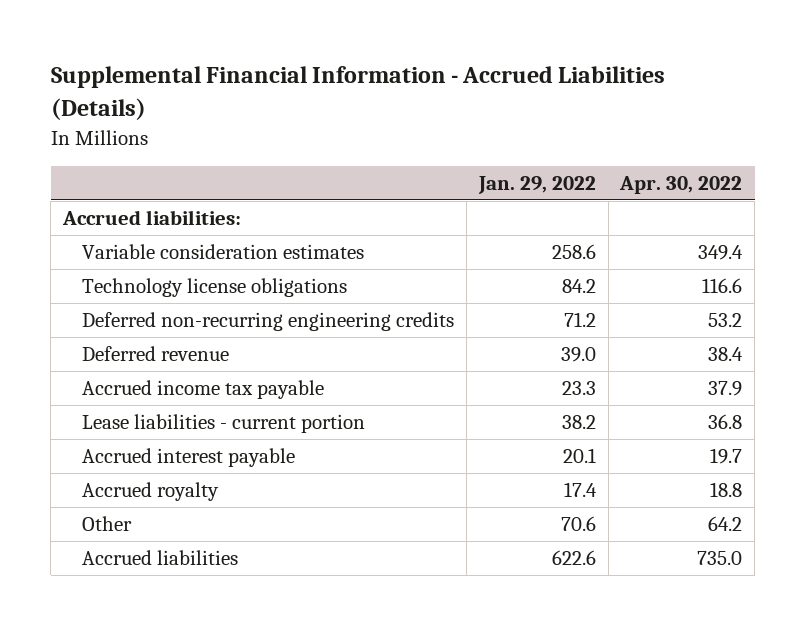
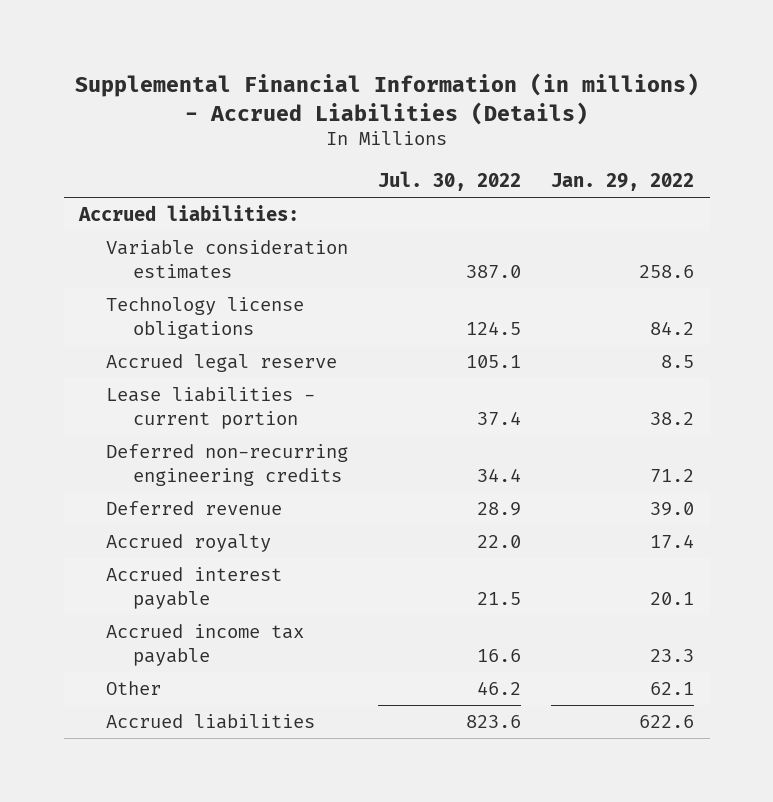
[50,66,665,121] Supplemental Financial Information - Accrued Liabilities (Details) -> [74,73,699,125] Supplemental Financial Information (in millions) - Accrued Liabilities (Details)
[619,175,743,194] Apr. 30, 2022 -> none
none -> [378,170,522,191] Jul. 30, 2022
none -> [105,354,337,373] Accrued legal reserve
[82,414,366,434] Lease liabilities - current portion -> [105,387,315,429] Lease liabilities - current portion
[82,448,296,468] Accrued interest payable -> [105,567,282,609] Accrued interest payable
[82,380,325,400] Accrued income tax payable -> [105,624,304,666] Accrued income tax payable
[560,516,596,532] 70.6 -> [650,682,695,696] 62.1

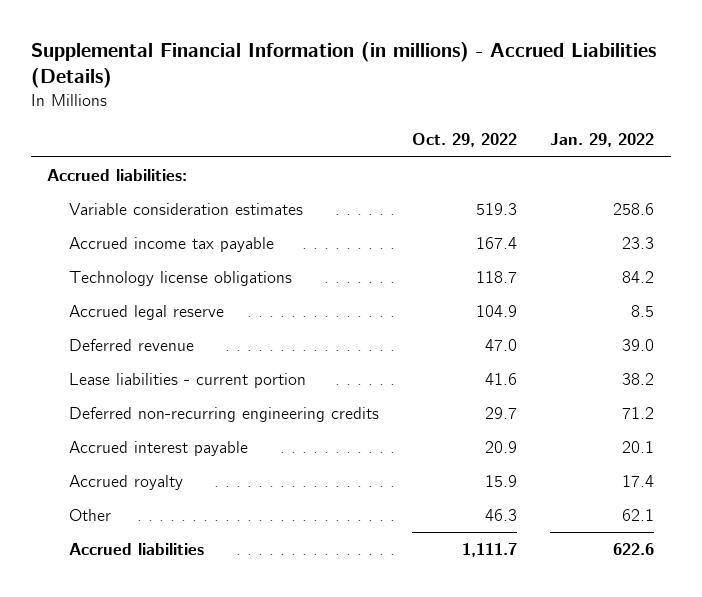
[378,170,522,191] Jul. 30, 2022 -> none
none -> [412,133,518,148] Oct. 29, 2022
[105,624,304,666] Accrued income tax payable -> [68,236,274,252] Accrued income tax payable
[105,501,282,516] Deferred revenue -> [68,338,194,351] Deferred revenue
[105,534,271,553] Accrued royalty -> [68,474,183,490] Accrued royalty

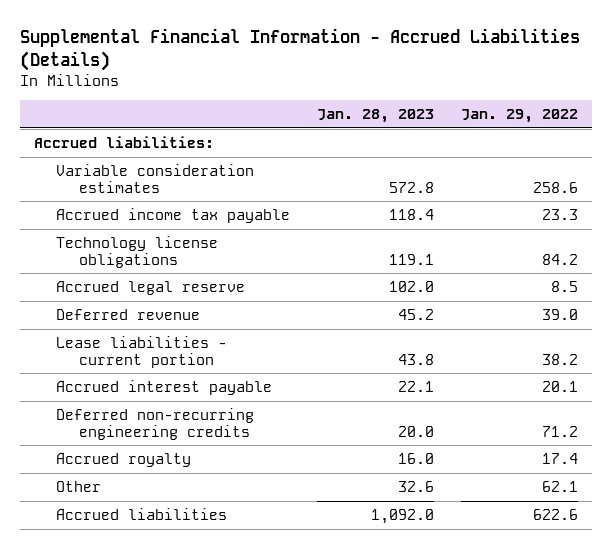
[30,41,656,89] Supplemental Financial Information (in millions) - Accrued Liabilities (Details) -> [20,27,581,71] Supplemental Financial Information - Accrued Liabilities (Details)
[412,133,518,148] Oct. 29, 2022 -> none
none -> [317,109,435,124] Jan. 28, 2023
[68,406,379,422] Deferred non-recurring engineering credits -> [56,407,255,440] Deferred non-recurring engineering credits

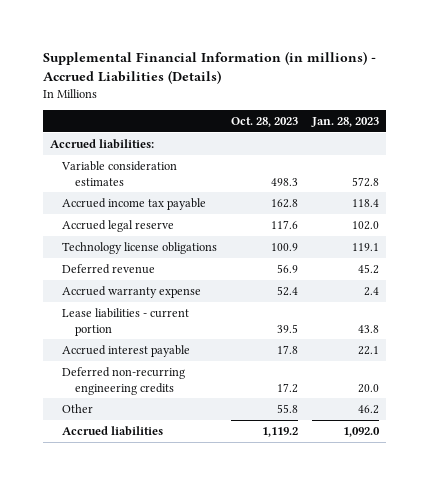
[20,27,581,71] Supplemental Financial Information - Accrued Liabilities (Details) -> [42,51,376,85] Supplemental Financial Information (in millions) - Accrued Liabilities (Details)
[461,109,579,124] Jan. 29, 2022 -> none
none -> [231,116,299,127] Oct. 28, 2023
[56,235,219,268] Technology license obligations -> [62,241,218,254] Technology license obligations
none -> [62,285,202,298] Accrued warranty expense
[56,452,192,467] Accrued royalty -> none
[398,480,435,492] 32.6 -> [357,404,379,414] 46.2

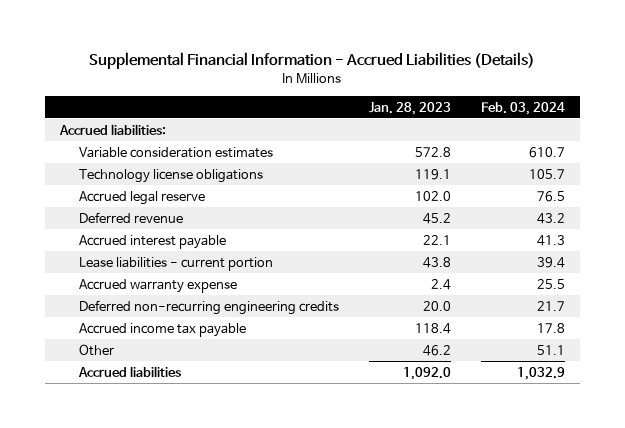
[42,51,376,85] Supplemental Financial Information (in millions) - Accrued Liabilities (Details) -> [89,52,536,70] Supplemental Financial Information - Accrued Liabilities (Details)
[231,116,299,127] Oct. 28, 2023 -> none
none -> [481,101,566,115] Feb. 03, 2024
[62,219,175,232] Accrued legal reserve -> [79,190,206,205] Accrued legal reserve
[62,307,190,336] Lease liabilities - current portion -> [79,256,274,271] Lease liabilities - current portion
[62,285,202,298] Accrued warranty expense -> [79,278,238,293] Accrued warranty expense
[62,197,207,210] Accrued income tax payable -> [79,322,247,337] Accrued income tax payable

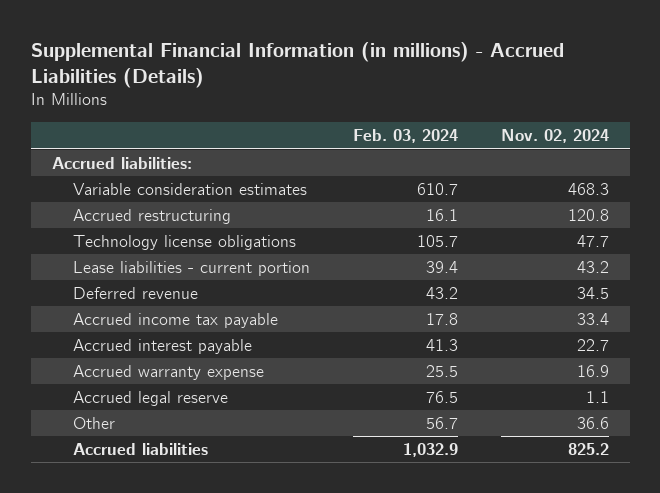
[89,52,536,70] Supplemental Financial Information - Accrued Liabilities (Details) -> [30,41,564,88] Supplemental Financial Information (in millions) - Accrued Liabilities (Details)
[369,101,452,115] Jan. 28, 2023 -> none
none -> [500,129,609,144] Nov. 02, 2024
none -> [73,208,232,224] Accrued restructuring
[79,256,274,271] Lease liabilities - current portion -> [73,260,311,276] Lease liabilities - current portion
[79,322,247,337] Accrued income tax payable -> [73,312,279,328] Accrued income tax payable
[79,299,340,315] Deferred non-recurring engineering credits -> none
[79,190,206,205] Accrued legal reserve -> [73,390,229,406] Accrued legal reserve
[537,344,566,355] 51.1 -> [425,416,458,429] 56.7

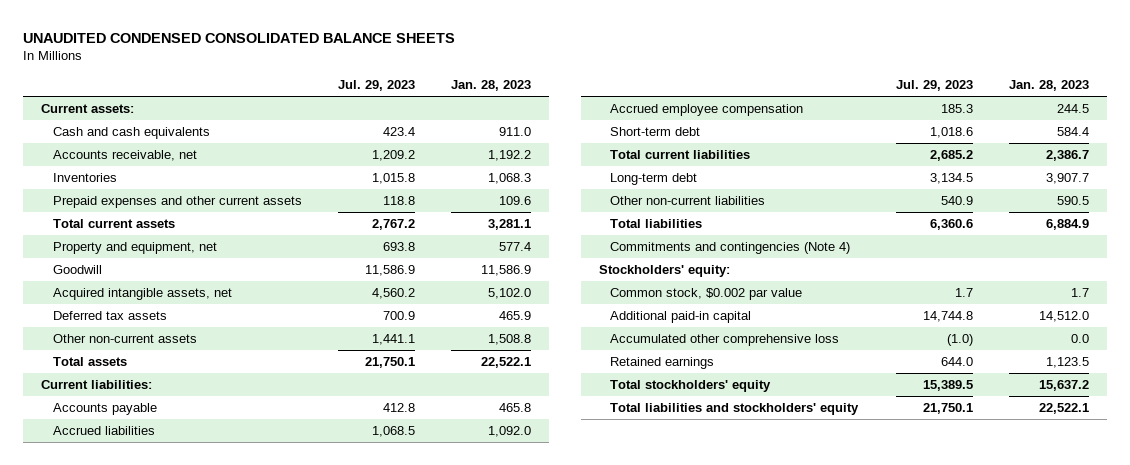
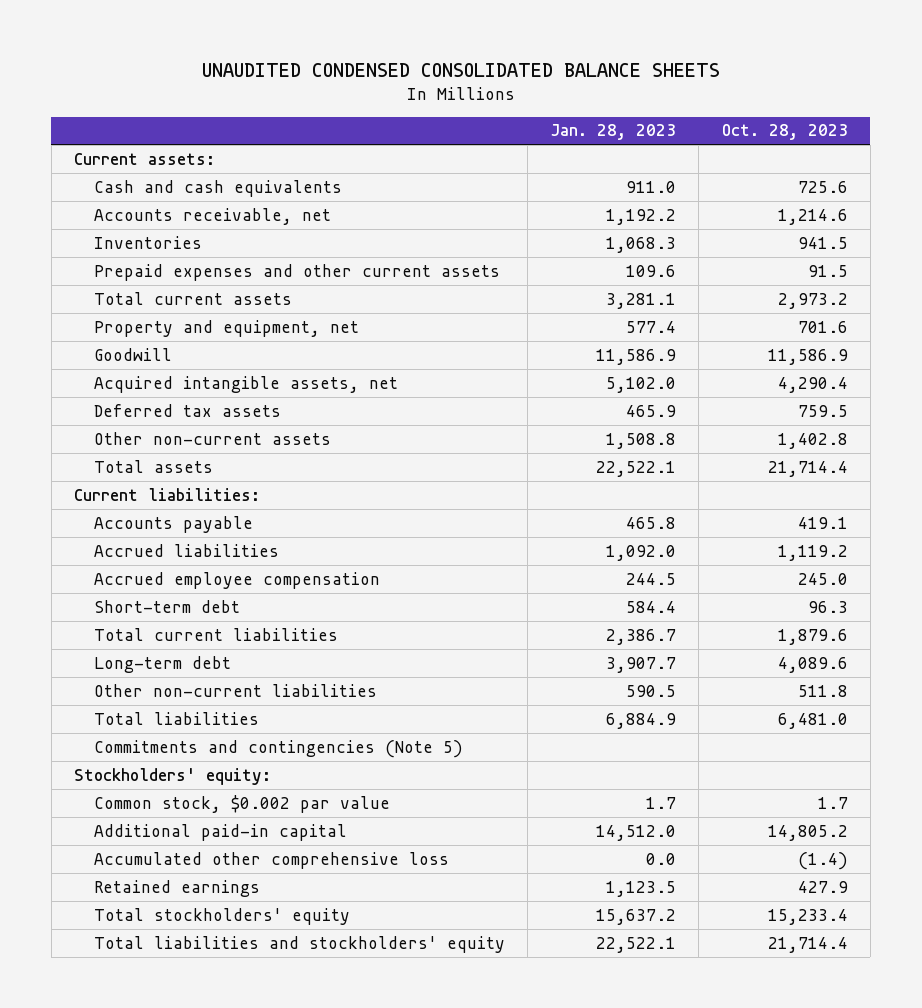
[337,80,415,92] Jul. 29, 2023 -> none
none -> [721,124,848,141] Oct. 28, 2023
[610,241,851,254] Commitments and contingencies (Note 4) -> [93,739,463,758] Commitments and contingencies (Note 5)

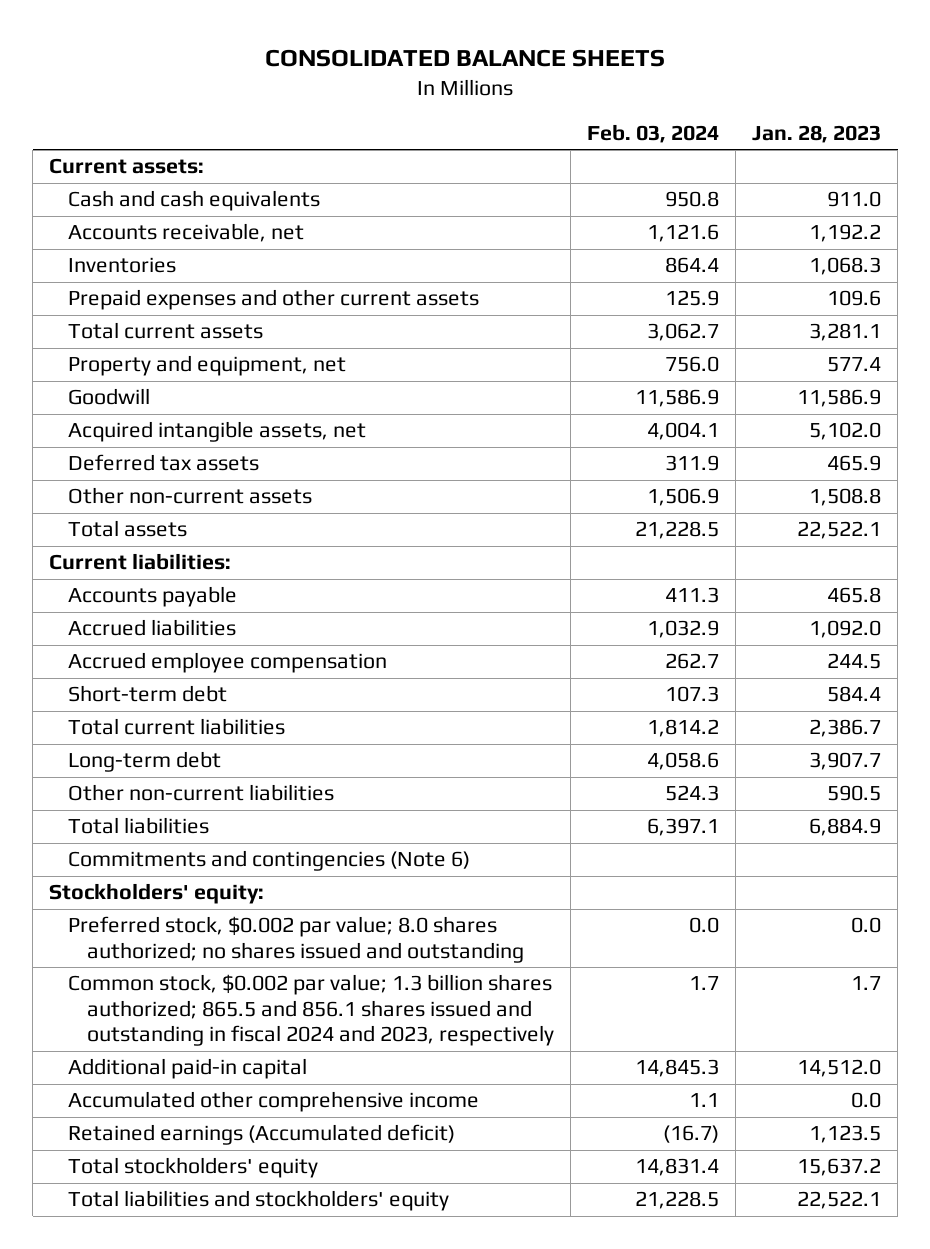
[201,63,720,78] UNAUDITED CONDENSED CONSOLIDATED BALANCE SHEETS -> [265,48,666,67] CONSOLIDATED BALANCE SHEETS
[721,124,848,141] Oct. 28, 2023 -> none
none -> [586,123,719,143] Feb. 03, 2024
[93,739,463,758] Commitments and contingencies (Note 5) -> [67,850,470,872] Commitments and contingencies (Note 6)
none -> [67,916,524,963] Preferred stock, $0.002 par value; 8.0 shares authorized; no shares issued and outstanding
[93,794,390,813] Common stock, $0.002 par value -> [67,974,554,1047] Common stock, $0.002 par value; 1.3 billion shares authorized; 865.5 and 856.1 shares issued and outstanding in fiscal 2024 and 2023, respectively
[93,851,449,869] Accumulated other comprehensive loss -> [67,1091,479,1113] Accumulated other comprehensive income
[93,879,260,897] Retained earnings -> [67,1124,455,1146] Retained earnings (Accumulated deficit)

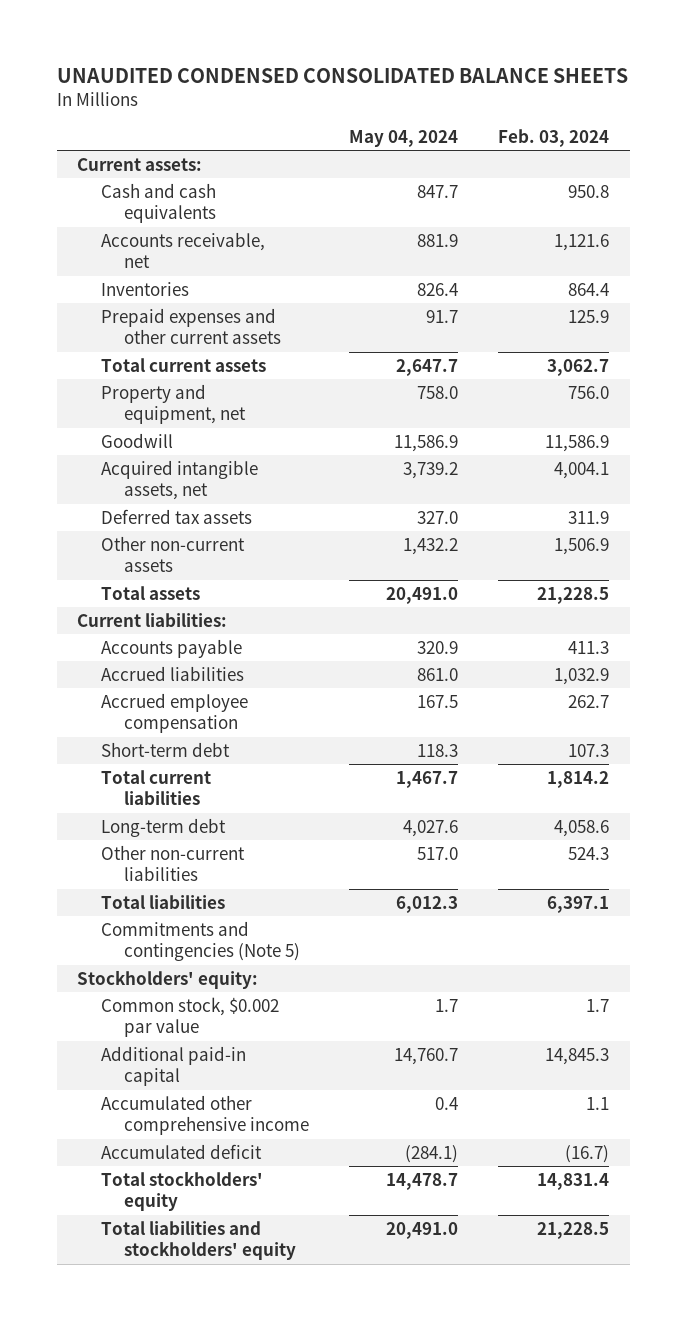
[265,48,666,67] CONSOLIDATED BALANCE SHEETS -> [57,68,629,84] UNAUDITED CONDENSED CONSOLIDATED BALANCE SHEETS
[752,124,882,143] Jan. 28, 2023 -> none
none -> [349,129,459,147] May 04, 2024
[67,850,470,872] Commitments and contingencies (Note 6) -> [100,920,301,962] Commitments and contingencies (Note 5)
[67,916,524,963] Preferred stock, $0.002 par value; 8.0 shares authorized; no shares issued and outstanding -> none
[67,974,554,1047] Common stock, $0.002 par value; 1.3 billion shares authorized; 865.5 and 856.1 shares issued and outstanding in fiscal 2024 and 2023, respectively -> [100,996,279,1038] Common stock, $0.002 par value
[67,1124,455,1146] Retained earnings (Accumulated deficit) -> [100,1143,262,1159] Accumulated deficit

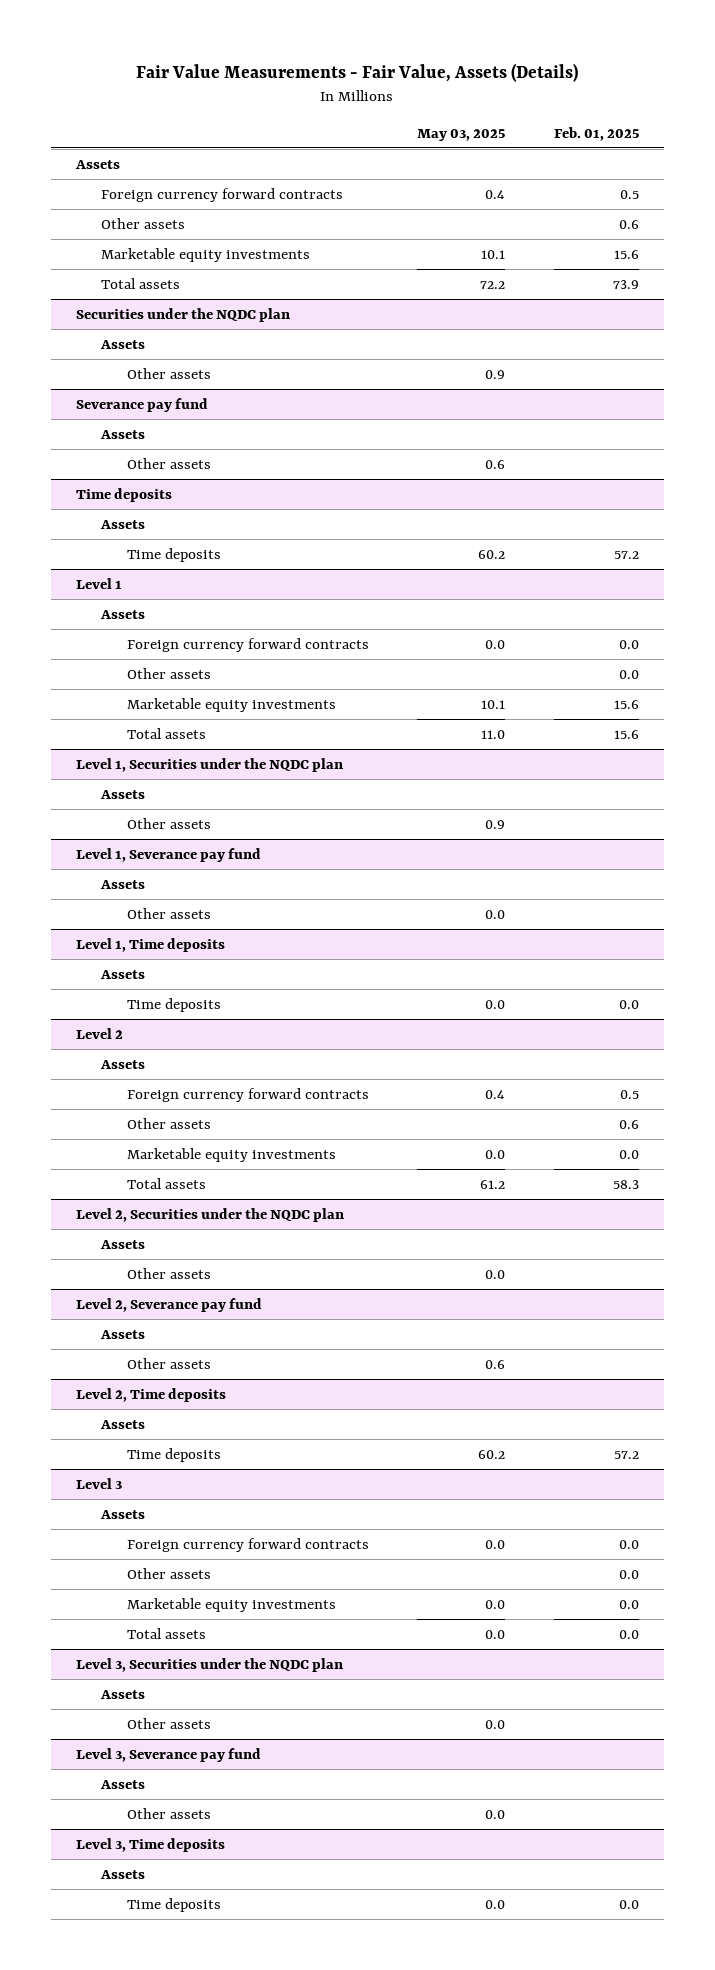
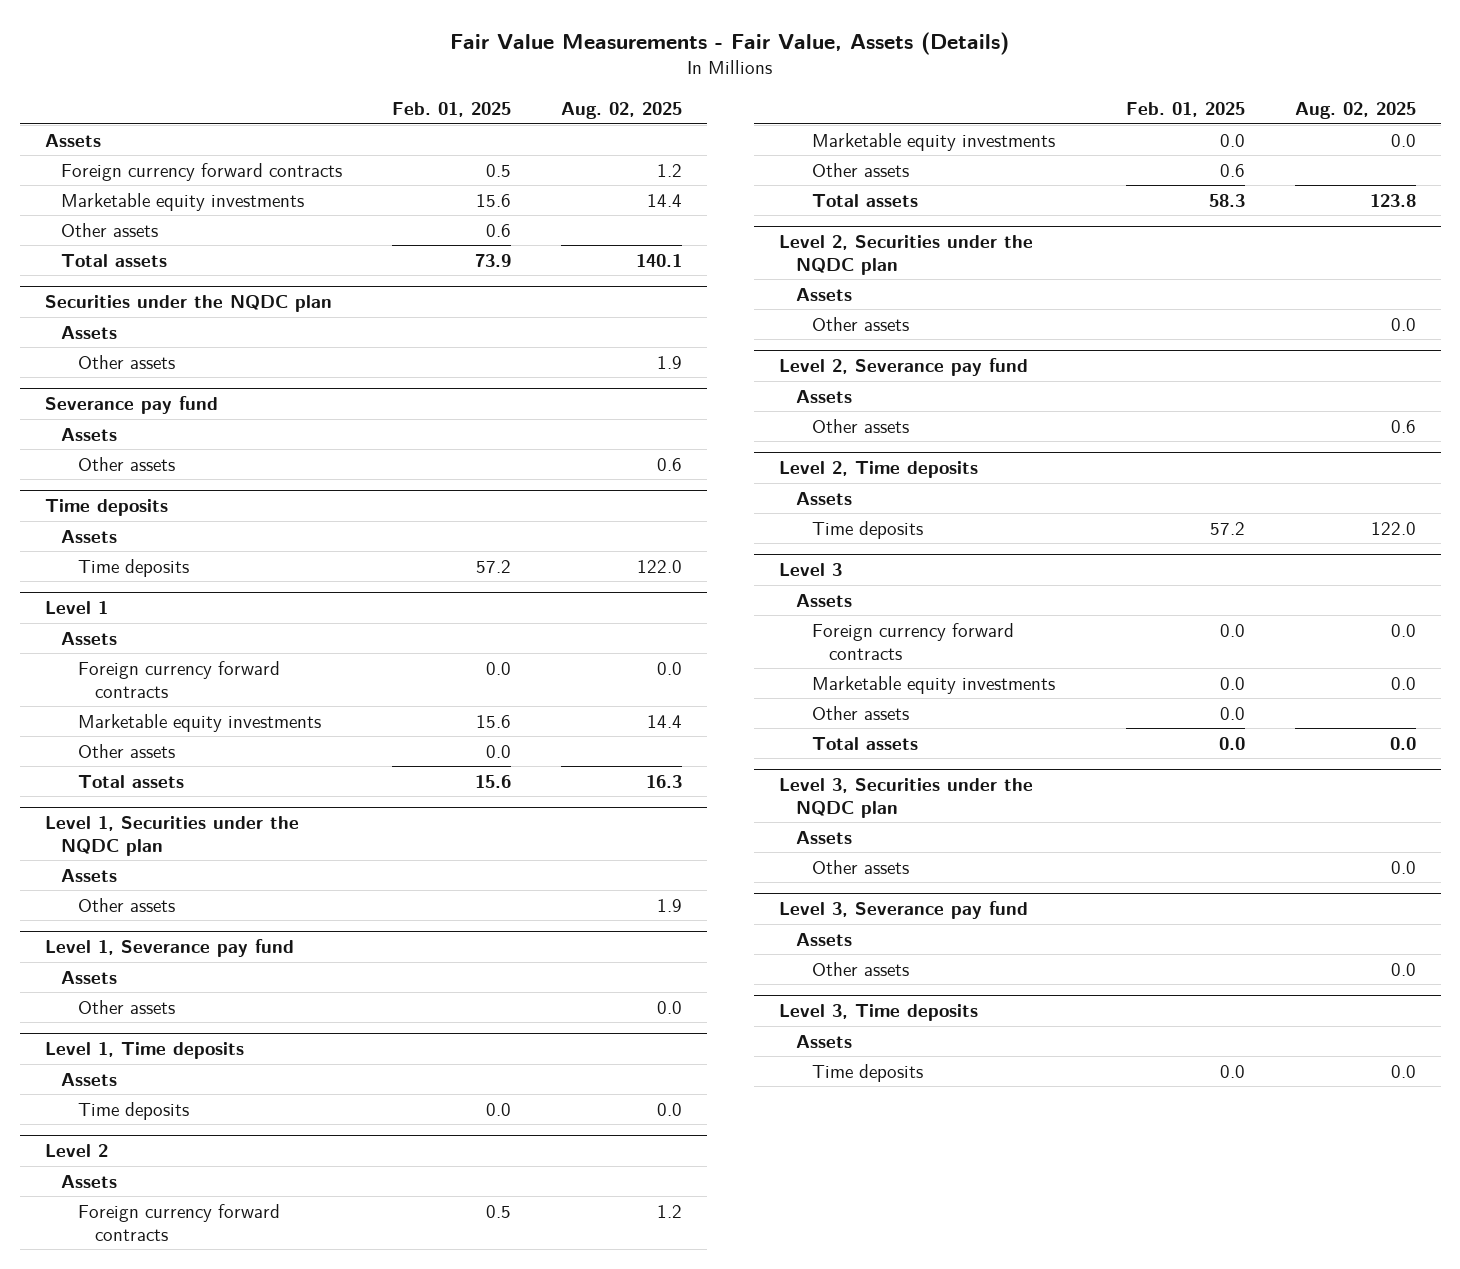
[417,128,506,141] May 03, 2025 -> none
none -> [560,102,682,120] Aug. 02, 2025
[101,217,186,229] Other assets -> [61,222,159,237] Other assets
[126,667,211,679] Other assets -> [78,743,176,758] Other assets
[126,1117,211,1129] Other assets -> [812,162,910,177] Other assets
[126,1567,211,1579] Other assets -> [812,705,910,720] Other assets

